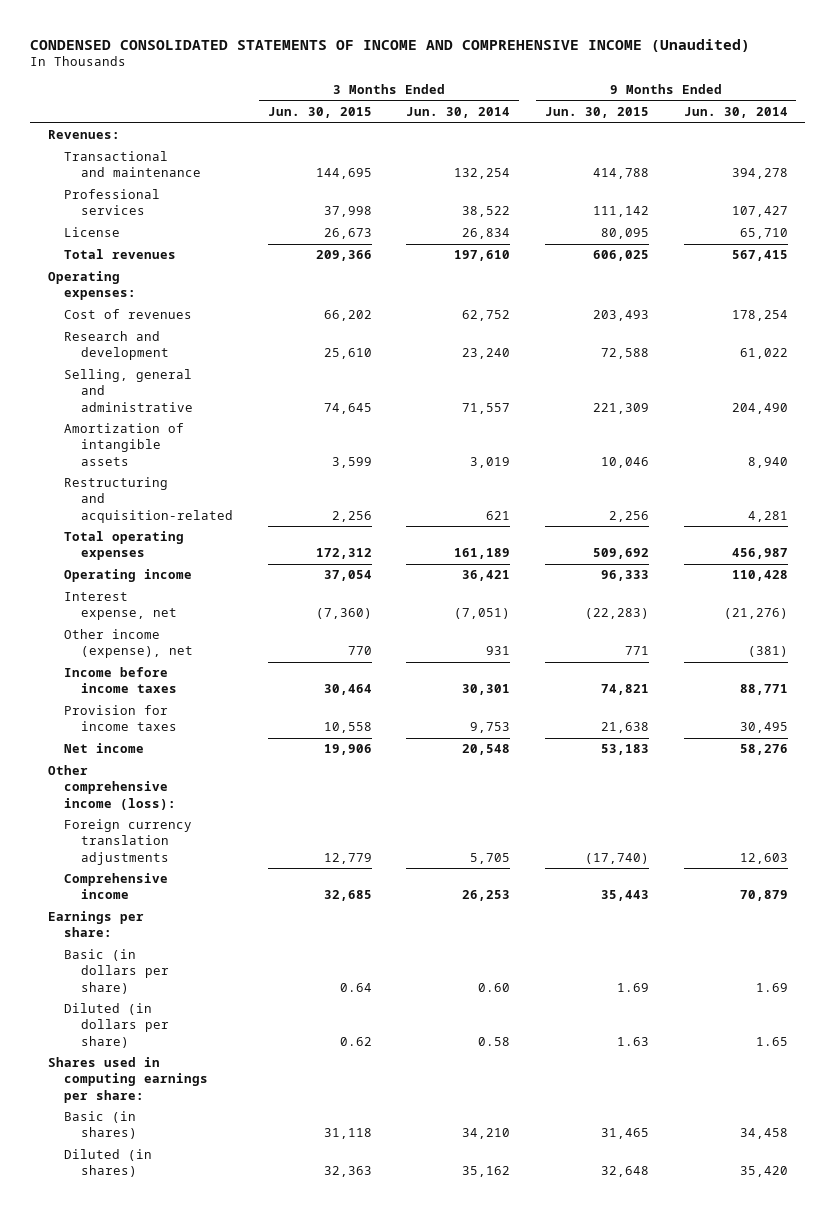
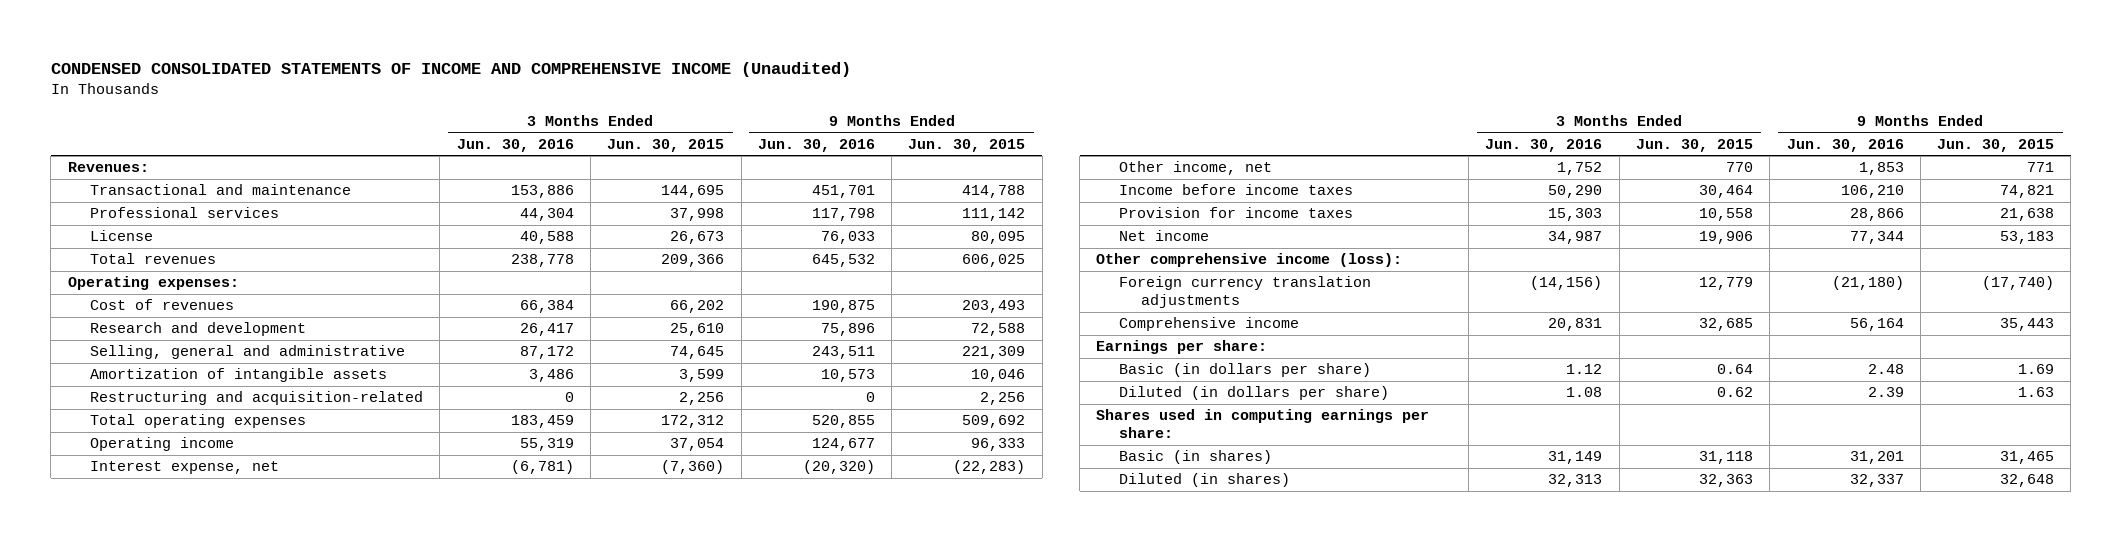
[406,107,511,119] Jun. 30, 2014 -> none
[683,107,788,119] Jun. 30, 2014 -> none
none -> [456,138,574,152] Jun. 30, 2016
none -> [757,138,875,152] Jun. 30, 2016
[64,629,194,659] Other income (expense), net -> [1118,161,1272,176] Other income, net

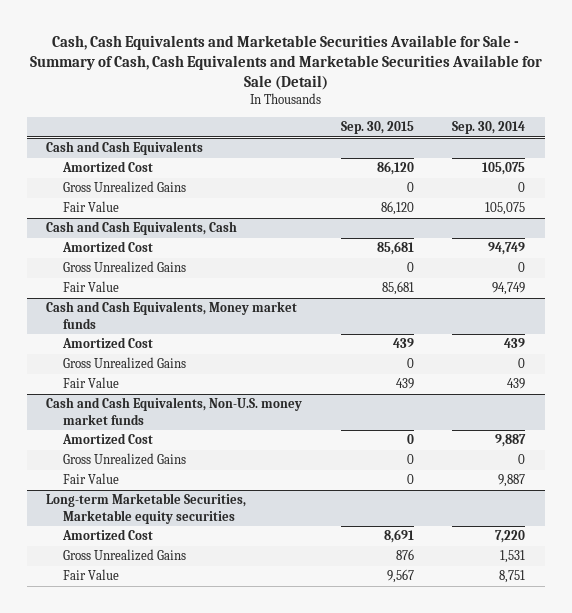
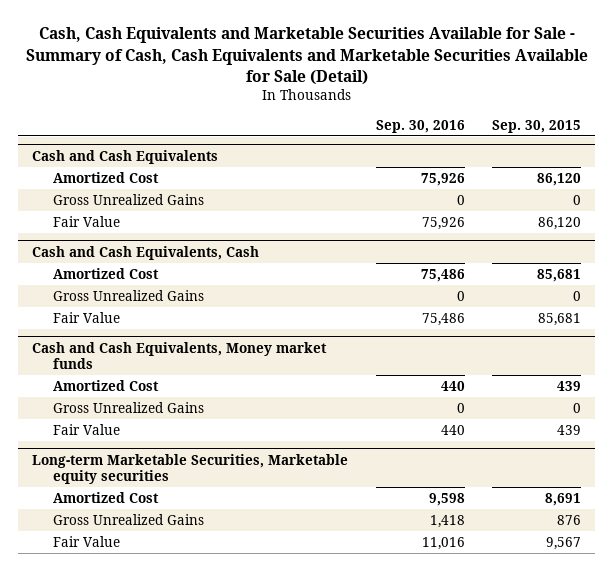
[452,121,526,135] Sep. 30, 2014 -> none
none -> [375,119,465,133] Sep. 30, 2016
[46,397,303,425] Cash and Cash Equivalents, Non-U.S. money market funds -> none
[61,433,153,445] Amortized Cost -> none
[62,453,186,466] Gross Unrealized Gains -> none
[62,473,119,485] Fair Value -> none

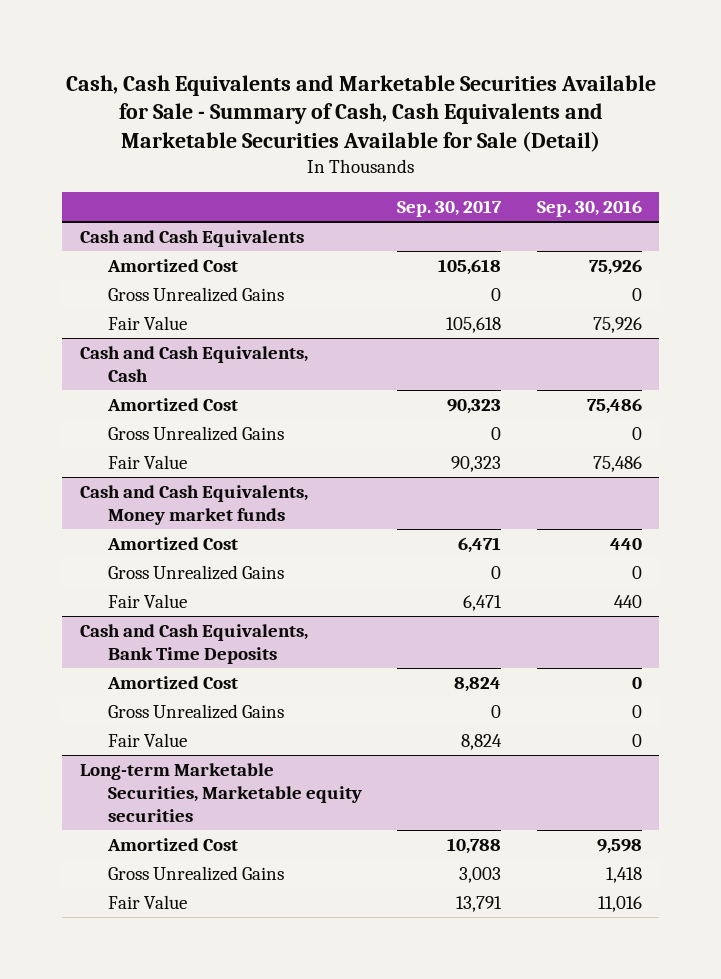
[492,119,582,133] Sep. 30, 2015 -> none
none -> [397,199,503,217] Sep. 30, 2017
none -> [79,624,308,664] Cash and Cash Equivalents, Bank Time Deposits
none -> [106,676,238,690] Amortized Cost
none -> [107,704,284,720] Gross Unrealized Gains
none -> [107,733,187,748] Fair Value

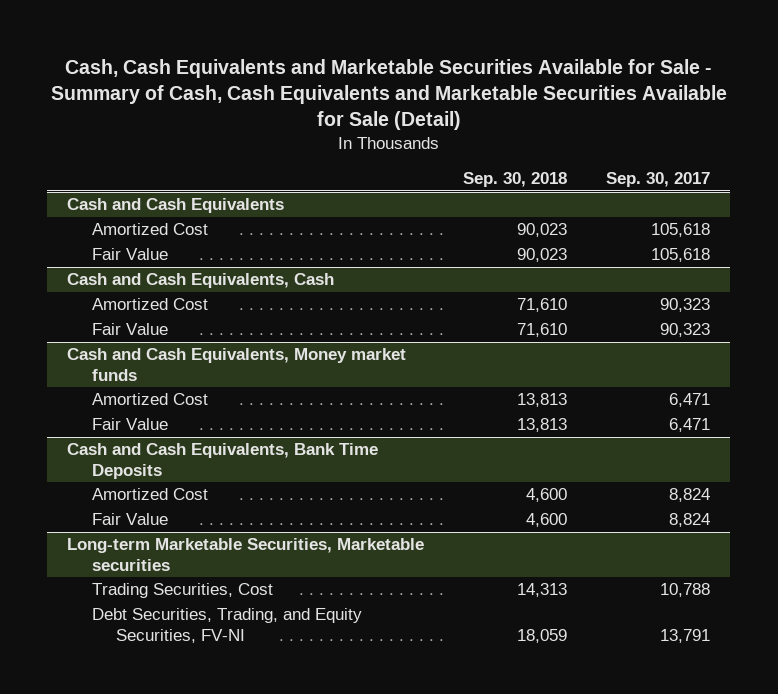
[536,199,642,217] Sep. 30, 2016 -> none
none -> [463,172,568,188] Sep. 30, 2018
[107,287,284,303] Gross Unrealized Gains -> none
[107,426,284,442] Gross Unrealized Gains -> none
[107,565,284,581] Gross Unrealized Gains -> none
[107,704,284,720] Gross Unrealized Gains -> none
[107,866,284,882] Gross Unrealized Gains -> none
[79,763,362,822] Long-term Marketable Securities, Marketable equity securities -> [67,538,425,571] Long-term Marketable Securities, Marketable securities
[106,838,238,852] Amortized Cost -> [91,583,273,599] Trading Securities, Cost
[107,895,187,910] Fair Value -> [91,608,362,643] Debt Securities, Trading, and Equity Securities, FV-NI

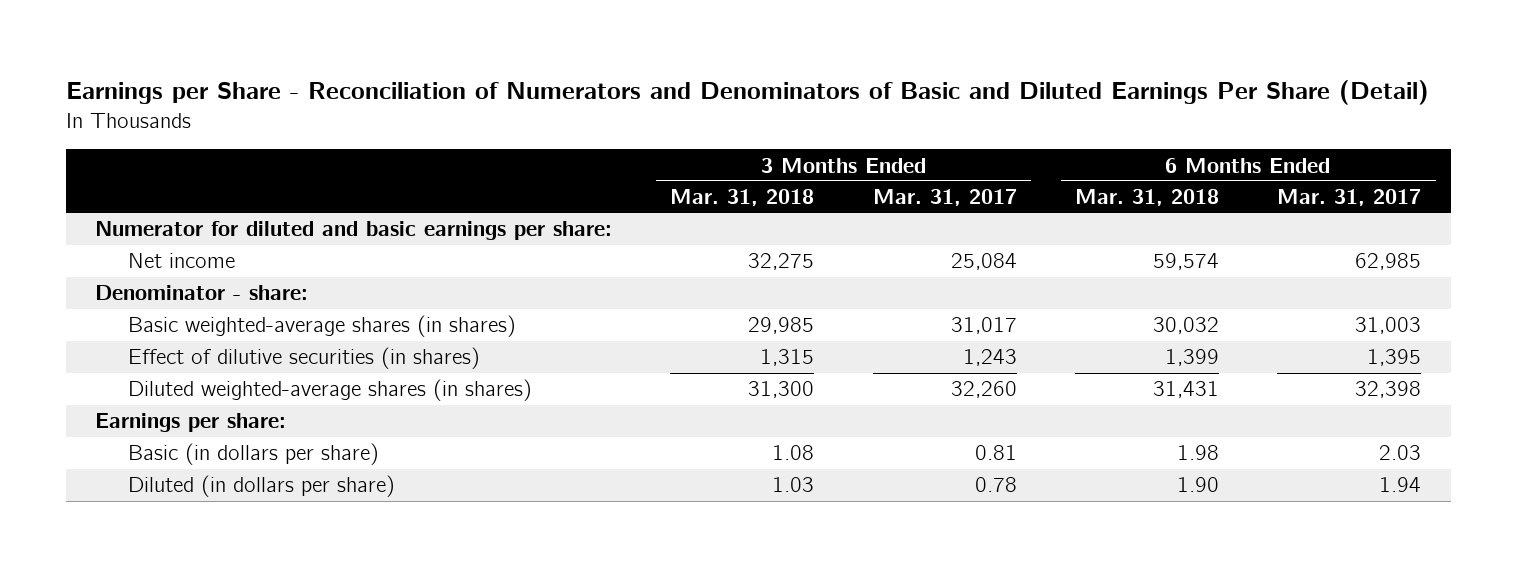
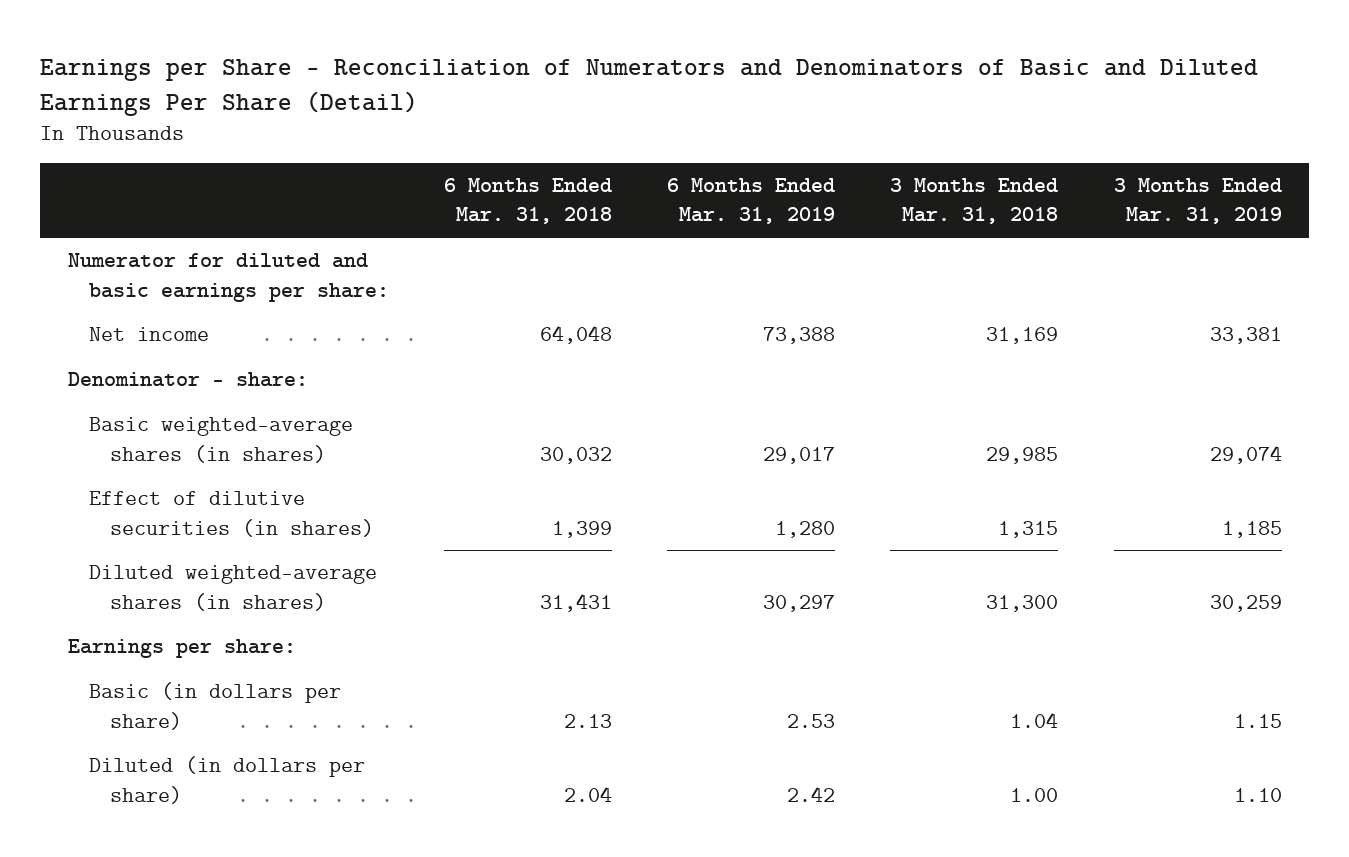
[872,189,1017,207] Mar. 31, 2017 -> none
[1277,189,1422,207] Mar. 31, 2017 -> none
none -> [667,178,836,225] 6 Months Ended Mar. 31, 2019
none -> [1113,178,1282,225] 3 Months Ended Mar. 31, 2019
[748,253,815,271] 32,275 -> [986,327,1059,345] 31,169
[1153,253,1220,271] 59,574 -> [540,325,613,345] 64,048
[772,445,815,461] 1.08 -> [1010,711,1059,728] 1.04
[1177,445,1220,461] 1.98 -> [564,713,613,728] 2.13
[772,477,815,493] 1.03 -> [1010,787,1059,802] 1.00
[1177,477,1220,493] 1.90 -> [564,785,613,802] 2.04

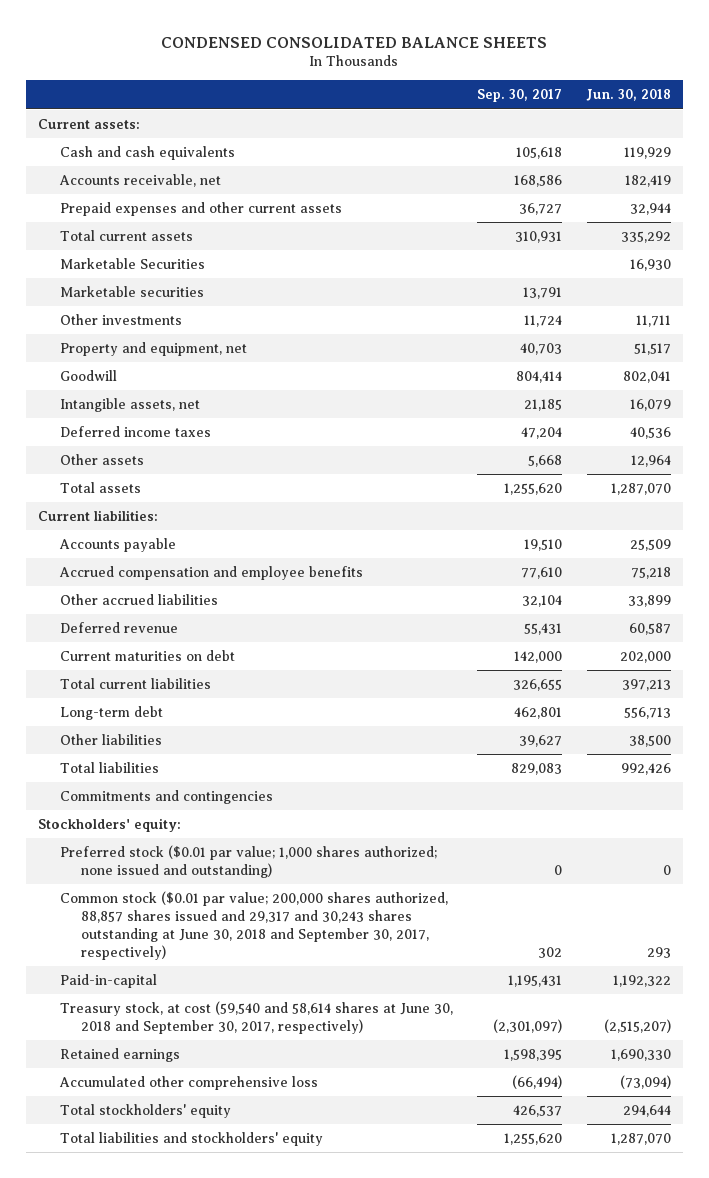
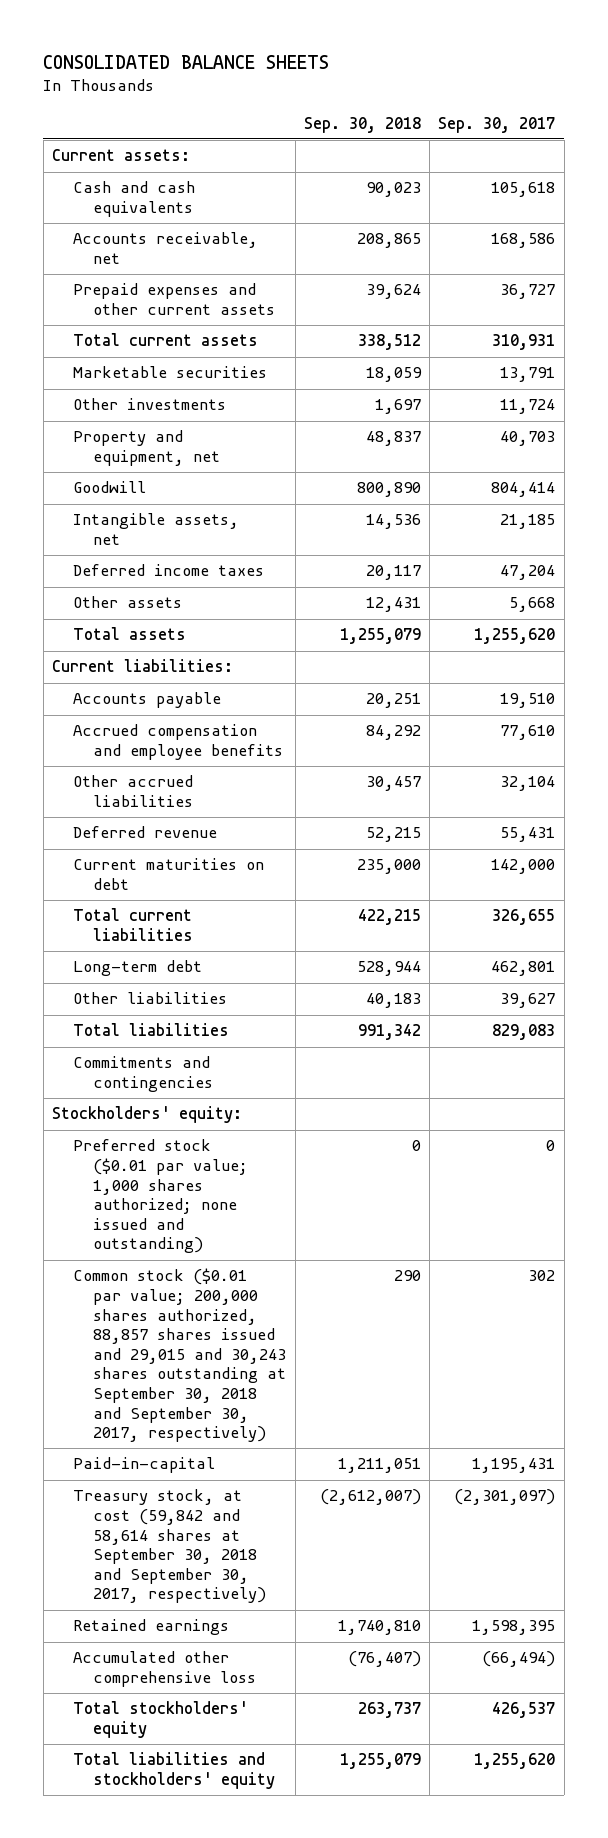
[161,36,548,48] CONDENSED CONSOLIDATED BALANCE SHEETS -> [43,54,330,69] CONSOLIDATED BALANCE SHEETS
[585,89,671,102] Jun. 30, 2018 -> none
none -> [303,116,421,133] Sep. 30, 2018
[59,257,205,269] Marketable Securities -> none
[59,890,448,960] Common stock ($0.01 par value; 200,000 shares authorized, 88,857 shares issued and 29,317 and 30,243 shares outstanding at June 30, 2018 and September 30, 2017, respectively) -> [72,1268,287,1443] Common stock ($0.01 par value; 200,000 shares authorized, 88,857 shares issued and 29,015 and 30,243 shares outstanding at September 30, 2018 and September 30, 2017, respectively)
[59,1000,453,1034] Treasury stock, at cost (59,540 and 58,614 shares at June 30, 2018 and September 30, 2017, respectively) -> [72,1489,267,1604] Treasury stock, at cost (59,842 and 58,614 shares at September 30, 2018 and September 30, 2017, respectively)

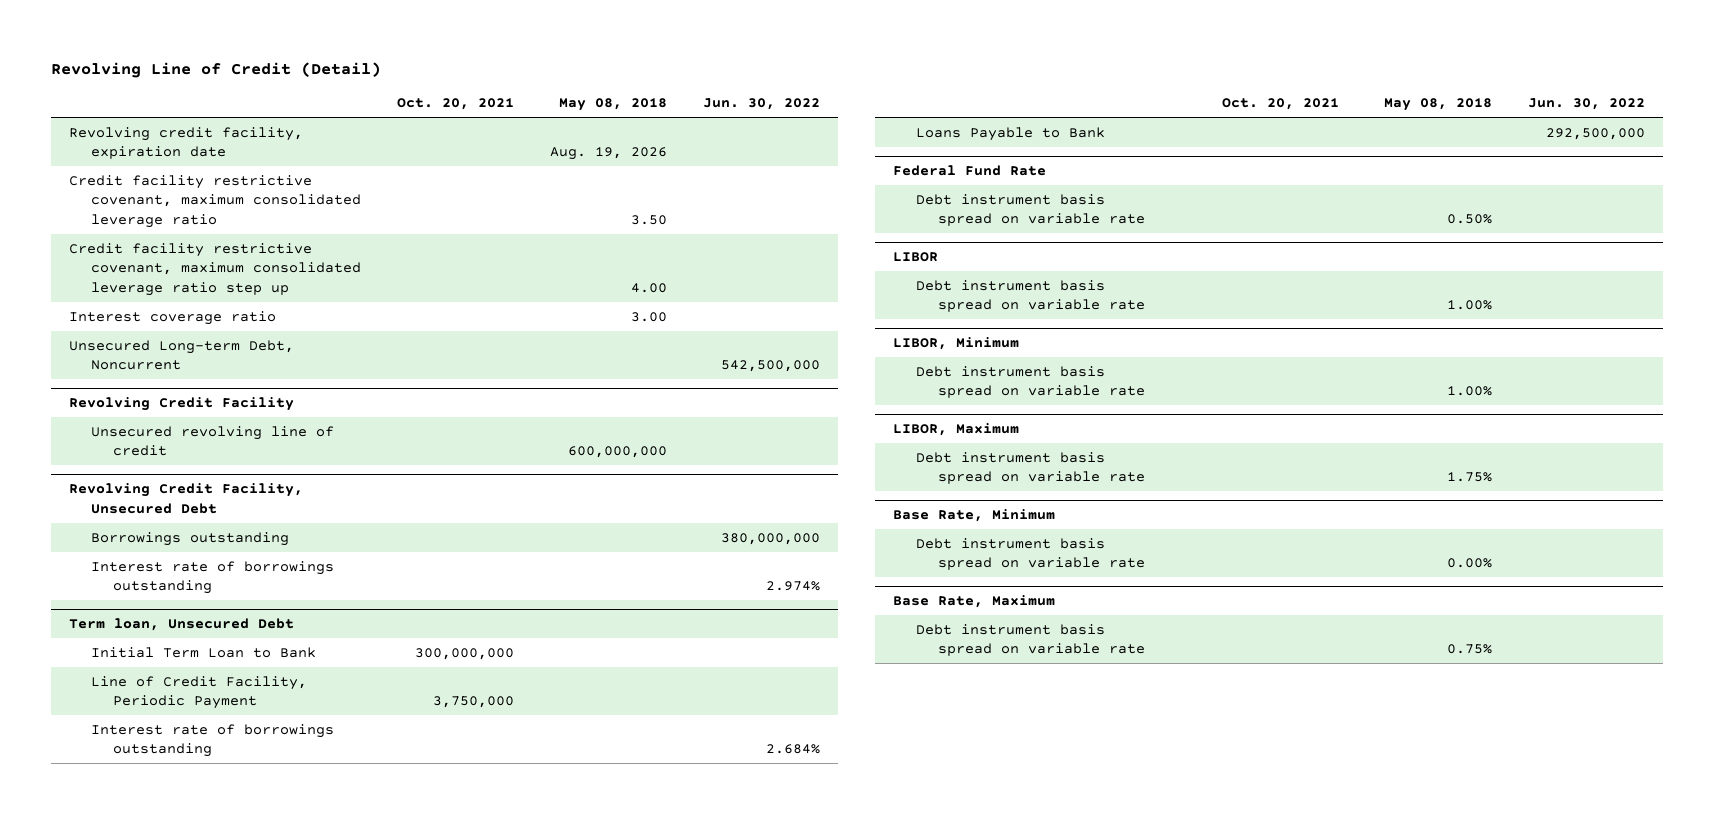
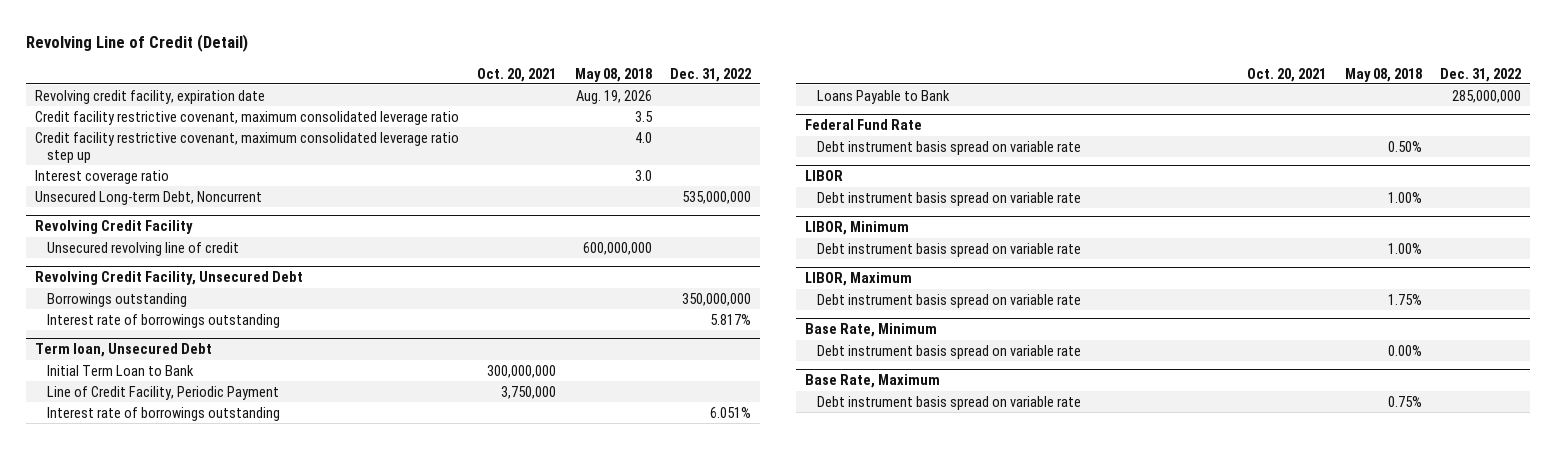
[702,98,820,111] Jun. 30, 2022 -> none
none -> [669,67,751,82] Dec. 31, 2022
[630,214,667,225] 3.50 -> [634,110,653,122] 3.5
[630,282,667,293] 4.00 -> [634,131,652,143] 4.0
[630,311,667,322] 3.00 -> [634,169,652,181] 3.0

